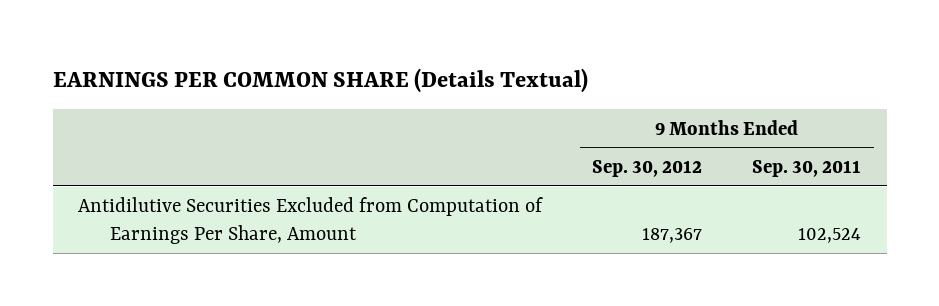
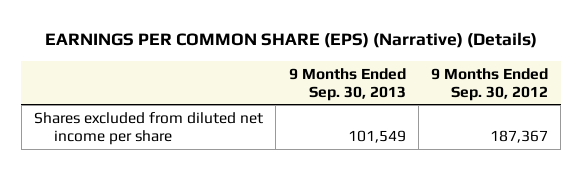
[52,68,588,94] EARNINGS PER COMMON SHARE (Details Textual) -> [45,32,538,49] EARNINGS PER COMMON SHARE (EPS) (Narrative) (Details)
[752,159,862,177] Sep. 30, 2011 -> none
none -> [288,67,406,101] 9 Months Ended Sep. 30, 2013
[77,197,543,244] Antidilutive Securities Excluded from Computation of Earnings Per Share, Amount -> [34,111,264,145] Shares excluded from diluted net income per share

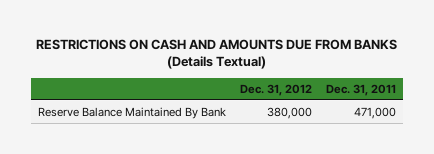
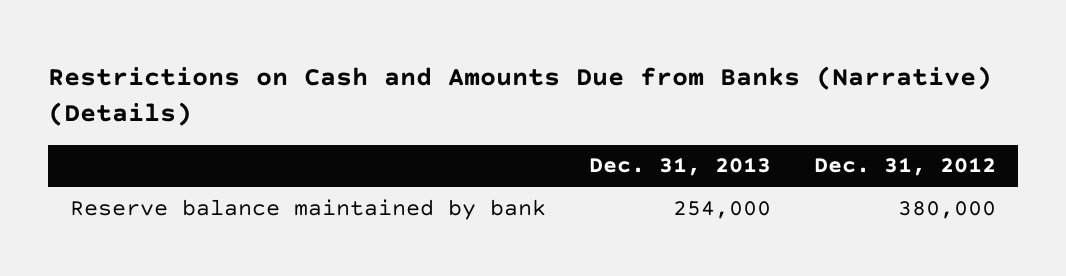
[36,38,398,70] RESTRICTIONS ON CASH AND AMOUNTS DUE FROM BANKS (Details Textual) -> [48,65,993,127] Restrictions on Cash and Amounts Due from Banks (Narrative) (Details)
[326,83,397,96] Dec. 31, 2011 -> none
none -> [589,157,772,177] Dec. 31, 2013
[37,106,226,119] Reserve Balance Maintained By Bank -> [70,198,547,220] Reserve balance maintained by bank

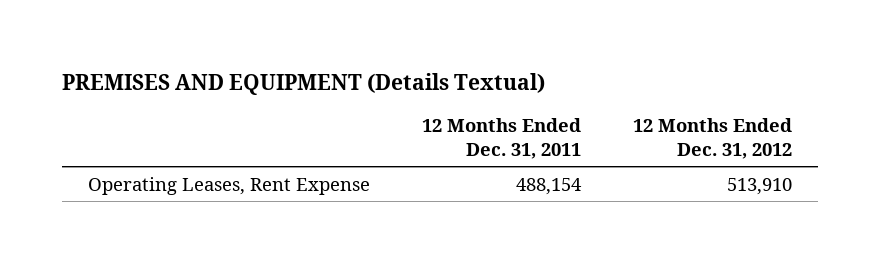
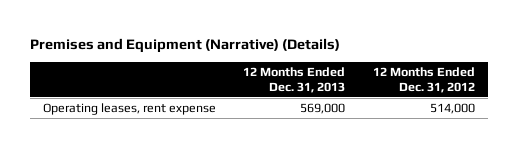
[61,73,545,96] PREMISES AND EQUIPMENT (Details Textual) -> [29,38,340,54] Premises and Equipment (Narrative) (Details)
[421,118,581,159] 12 Months Ended Dec. 31, 2011 -> none
none -> [243,66,346,94] 12 Months Ended Dec. 31, 2013
[87,176,370,195] Operating Leases, Rent Expense -> [43,102,217,115] Operating leases, rent expense
[727,177,793,195] 513,910 -> [429,102,475,114] 514,000

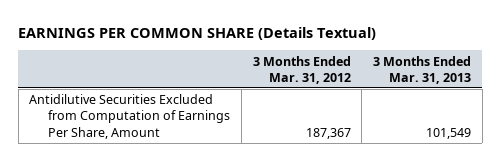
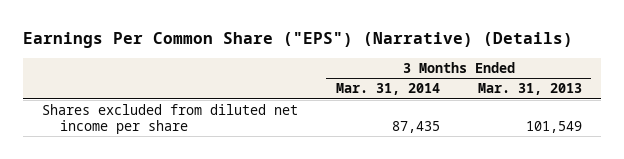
[18,26,377,40] EARNINGS PER COMMON SHARE (Details Textual) -> [22,31,573,48] Earnings Per Common Share ("EPS") (Narrative) (Details)
[252,55,351,84] 3 Months Ended Mar. 31, 2012 -> none
none -> [335,83,440,96] Mar. 31, 2014
[29,94,231,139] Antidilutive Securities Excluded from Computation of Earnings Per Share, Amount -> [41,104,298,135] Shares excluded from diluted net income per share

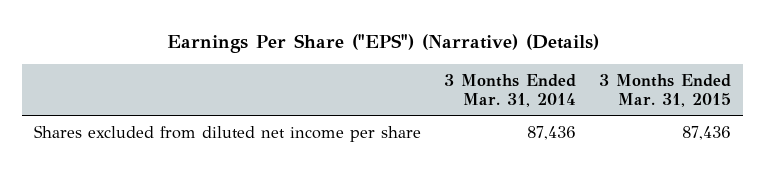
[22,31,573,48] Earnings Per Common Share ("EPS") (Narrative) (Details) -> [166,33,599,53] Earnings Per Share ("EPS") (Narrative) (Details)
[477,83,582,96] Mar. 31, 2013 -> none
none -> [599,73,732,107] 3 Months Ended Mar. 31, 2015
[391,121,440,134] 87,435 -> [527,125,577,140] 87,436

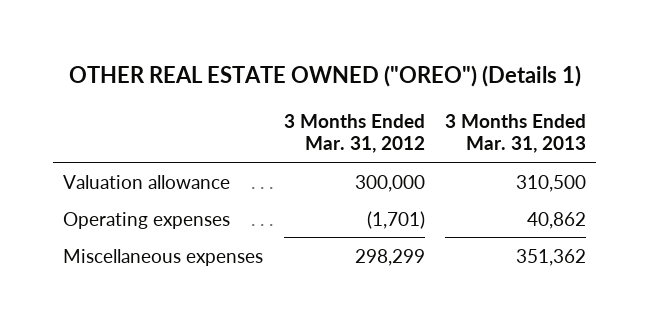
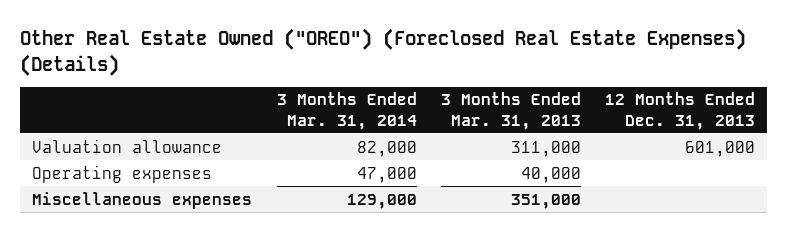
[68,64,581,87] OTHER REAL ESTATE OWNED ("OREO") (Details 1) -> [20,28,747,76] Other Real Estate Owned ("OREO") (Foreclosed Real Estate Expenses) (Details)
[283,113,425,154] 3 Months Ended Mar. 31, 2012 -> none
none -> [276,92,417,130] 3 Months Ended Mar. 31, 2014
none -> [605,92,756,130] 12 Months Ended Dec. 31, 2013
[515,174,586,192] 310,500 -> [510,140,581,157] 311,000
[526,211,586,229] 40,862 -> [520,166,581,183] 40,000
[515,248,586,266] 351,362 -> [510,193,581,209] 351,000

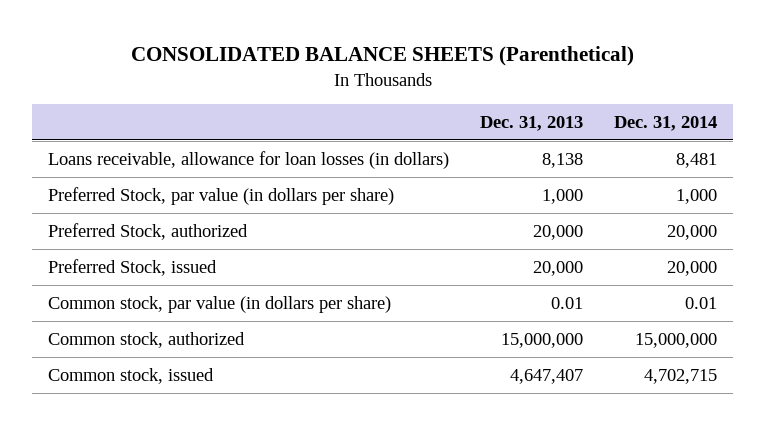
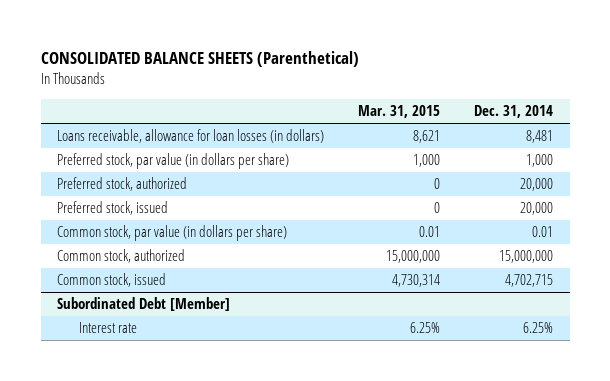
[480,115,584,131] Dec. 31, 2013 -> none
none -> [358,105,441,119] Mar. 31, 2015
[47,186,394,205] Preferred Stock, par value (in dollars per share) -> [57,153,290,170] Preferred stock, par value (in dollars per share)
[47,222,248,240] Preferred Stock, authorized -> [57,177,188,192] Preferred stock, authorized
[47,258,217,276] Preferred Stock, issued -> [57,201,169,216] Preferred stock, issued
none -> [57,297,231,312] Subordinated Debt [Member]
none -> [78,322,137,334] Interest rate

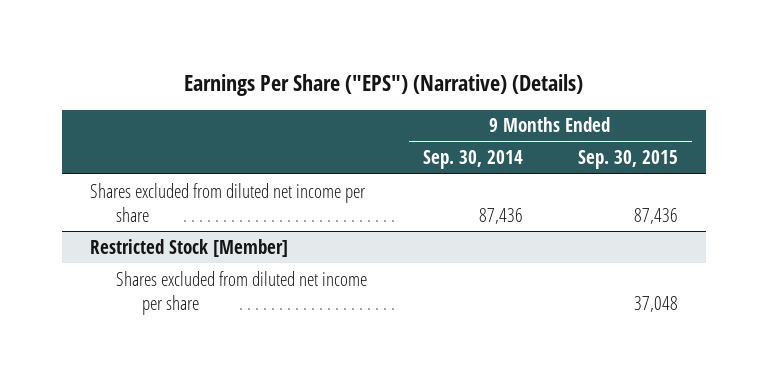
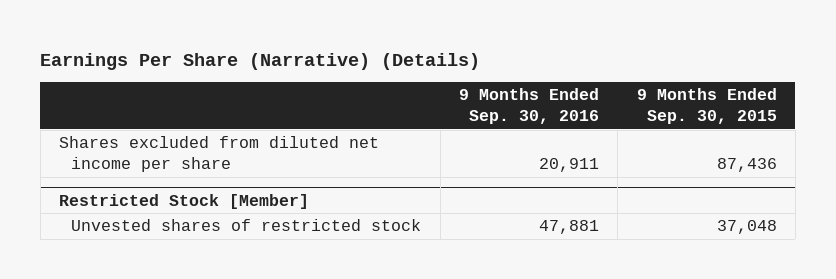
[184,74,584,97] Earnings Per Share ("EPS") (Narrative) (Details) -> [40,52,481,70] Earnings Per Share (Narrative) (Details)
[422,150,523,170] Sep. 30, 2014 -> none
none -> [459,88,600,125] 9 Months Ended Sep. 30, 2016
[116,270,368,315] Shares excluded from diluted net income per share -> [71,219,422,232] Unvested shares of restricted stock

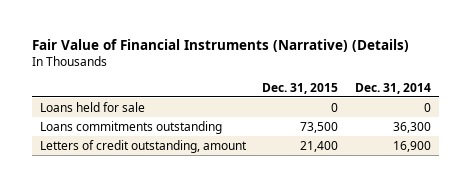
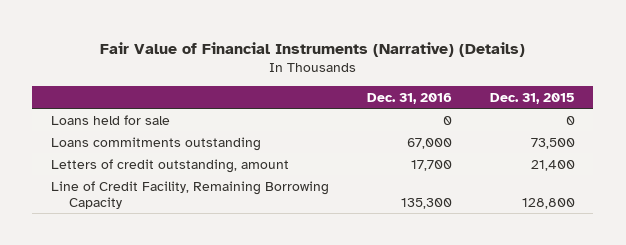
[354,82,431,94] Dec. 31, 2014 -> none
none -> [366,92,452,104] Dec. 31, 2016
none -> [51,180,330,209] Line of Credit Facility, Remaining Borrowing Capacity

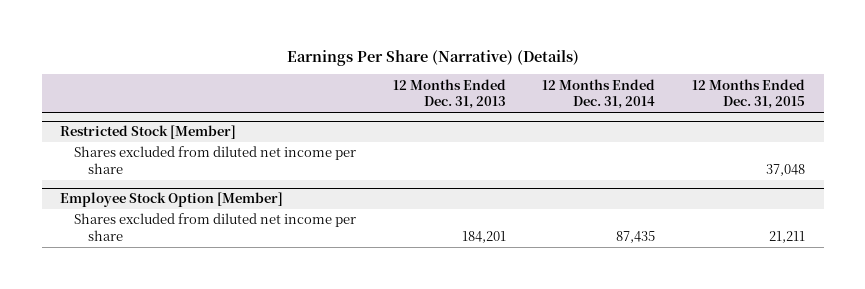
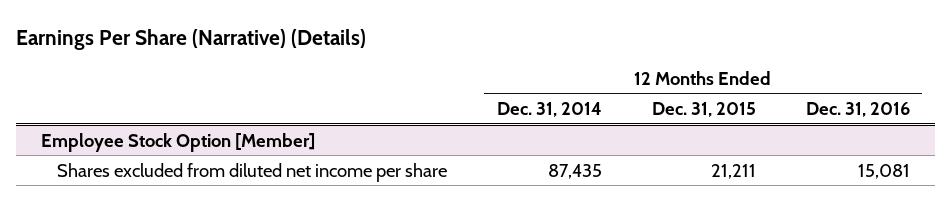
[392,78,506,110] 12 Months Ended Dec. 31, 2013 -> none
none -> [805,101,910,117] Dec. 31, 2016
[60,125,237,140] Restricted Stock [Member] -> none
[73,146,356,174] Shares excluded from diluted net income per share -> none

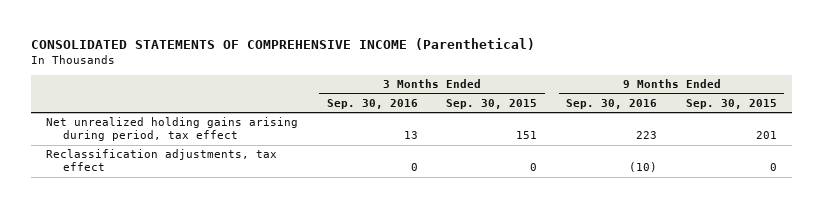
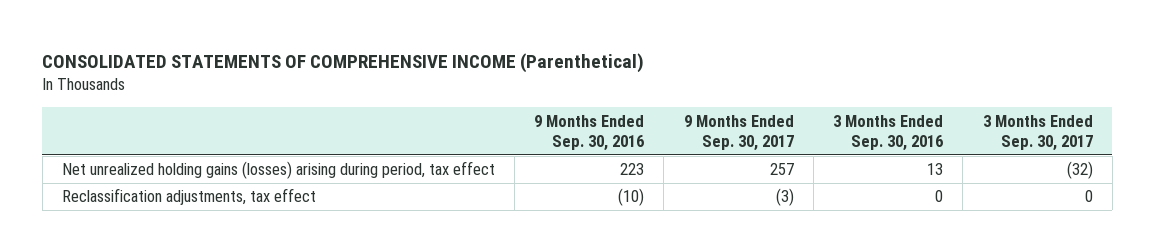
[446,99,538,110] Sep. 30, 2015 -> none
[686,99,778,110] Sep. 30, 2015 -> none
none -> [683,114,794,152] 9 Months Ended Sep. 30, 2017
none -> [982,114,1093,152] 3 Months Ended Sep. 30, 2017
[45,117,298,142] Net unrealized holding gains arising during period, tax effect -> [61,161,495,180] Net unrealized holding gains (losses) arising during period, tax effect

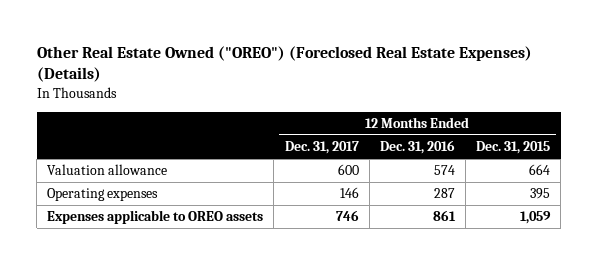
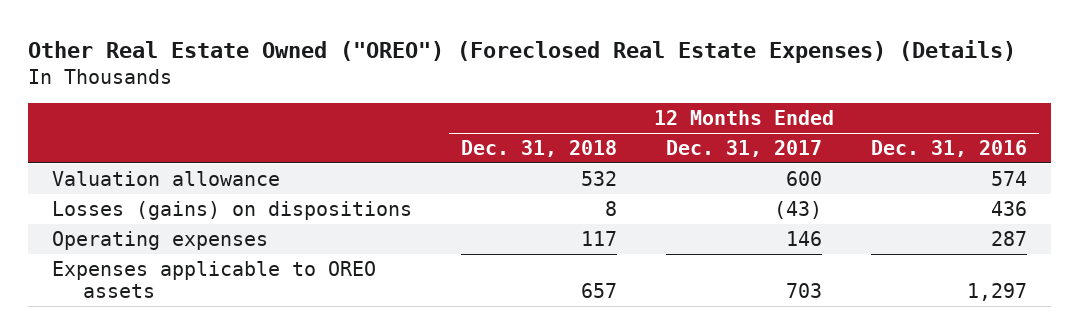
[476,141,551,155] Dec. 31, 2015 -> none
none -> [461,139,618,157] Dec. 31, 2018
none -> [52,200,413,220] Losses (gains) on dispositions
[335,210,359,222] 746 -> [785,283,822,299] 703
[432,210,456,222] 861 -> [966,283,1027,302] 1,297

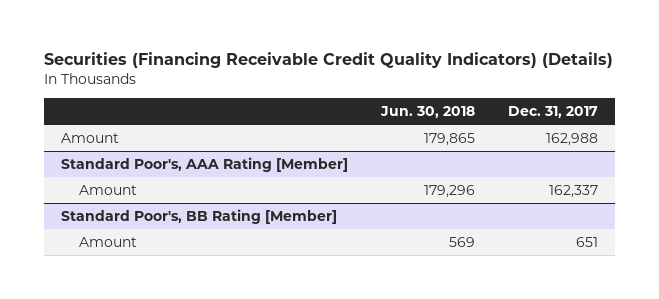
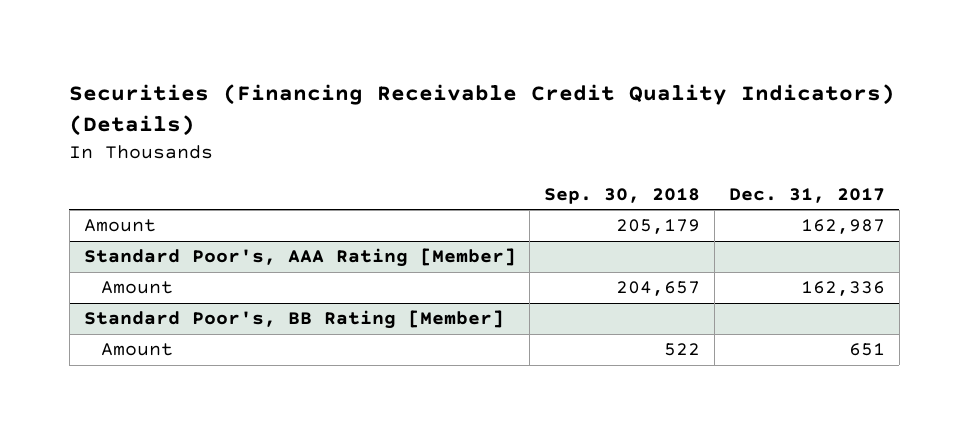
[379,105,475,118] Jun. 30, 2018 -> none
none -> [544,187,701,204] Sep. 30, 2018
[546,132,599,146] 162,988 -> [800,219,885,235] 162,987
[549,184,599,198] 162,337 -> [800,281,885,297] 162,336

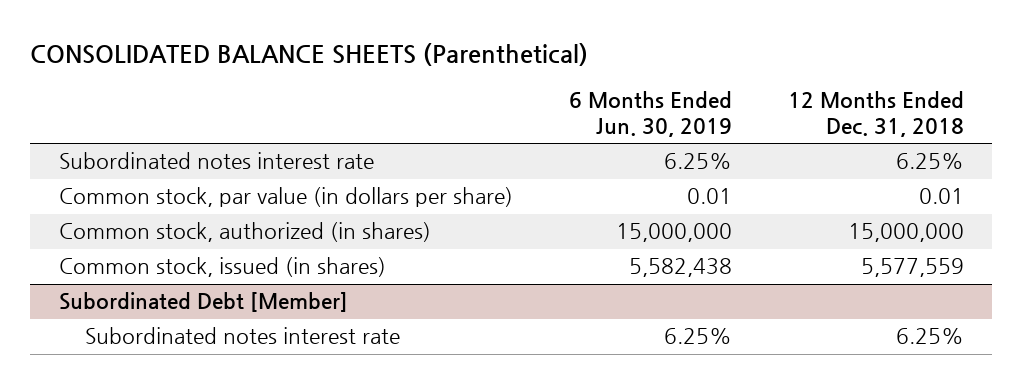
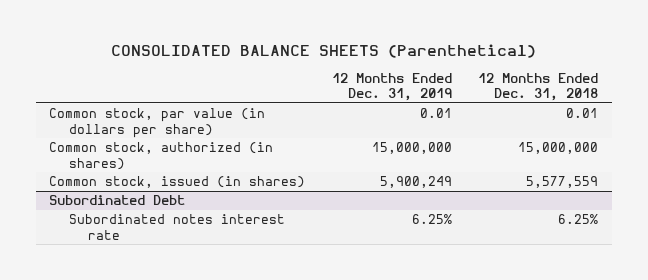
[568,91,732,138] 6 Months Ended Jun. 30, 2019 -> none
none -> [331,72,452,102] 12 Months Ended Dec. 31, 2019
[58,152,374,170] Subordinated notes interest rate -> none
[58,292,348,313] Subordinated Debt [Member] -> [49,195,186,206] Subordinated Debt

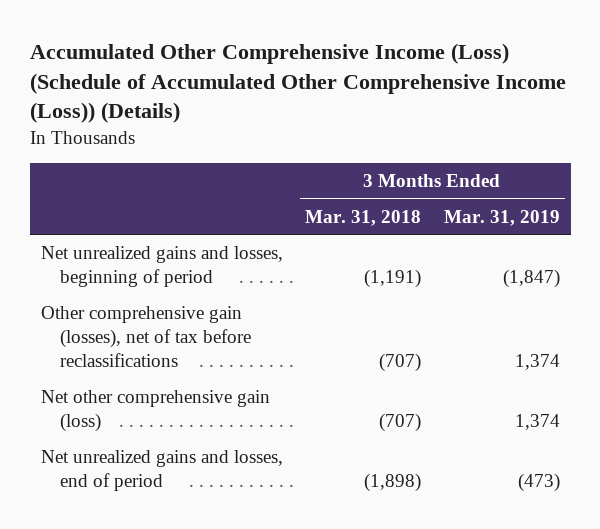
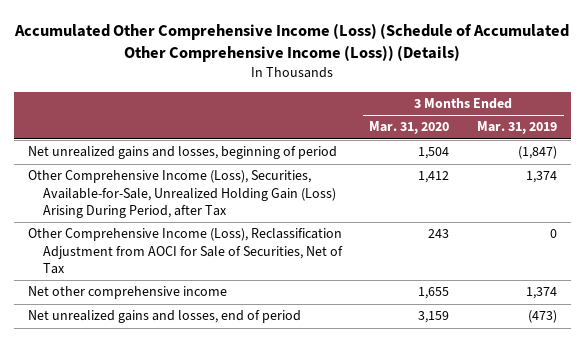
[305,209,422,226] Mar. 31, 2018 -> none
none -> [369,121,450,135] Mar. 31, 2020
[40,306,252,368] Other comprehensive gain (losses), net of tax before reclassifications -> [27,170,336,219] Other Comprehensive Income (Loss), Securities, Available-for-Sale, Unrealized Holding Gain (Loss) Arising During Period, after Tax
none -> [27,228,343,275] Other Comprehensive Income (Loss), Reclassification Adjustment from AOCI for Sale of Securities, Net of Tax
[40,390,270,433] Net other comprehensive gain (loss) -> [27,286,227,300] Net other comprehensive income

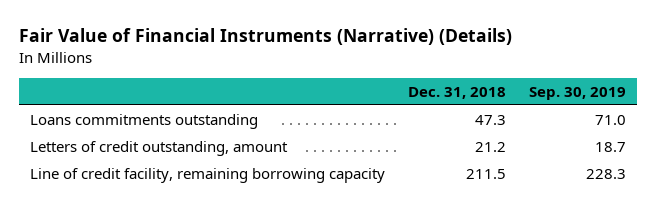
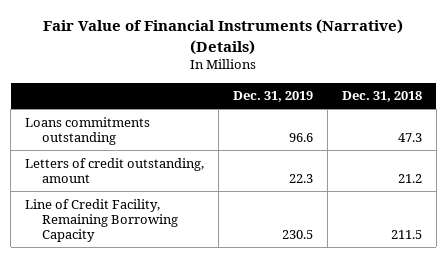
[528,86,626,100] Sep. 30, 2019 -> none
none -> [232,91,313,103] Dec. 31, 2019
[30,167,386,183] Line of credit facility, remaining borrowing capacity -> [25,198,178,242] Line of Credit Facility, Remaining Borrowing Capacity

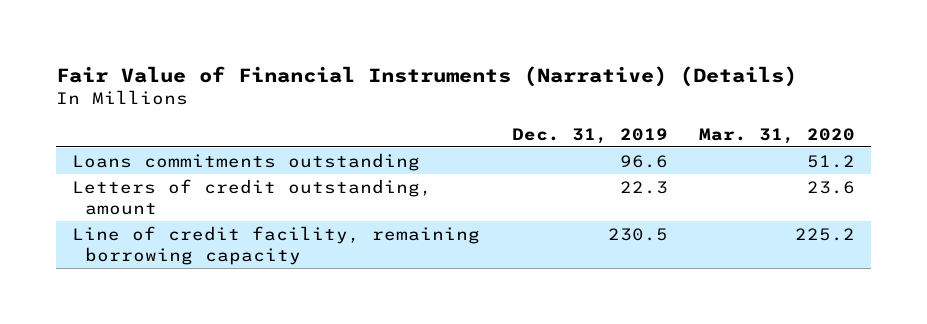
[341,91,422,103] Dec. 31, 2018 -> none
none -> [699,127,856,144] Mar. 31, 2020
[25,198,178,242] Line of Credit Facility, Remaining Borrowing Capacity -> [72,225,481,266] Line of credit facility, remaining borrowing capacity

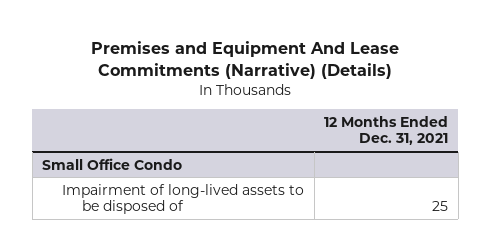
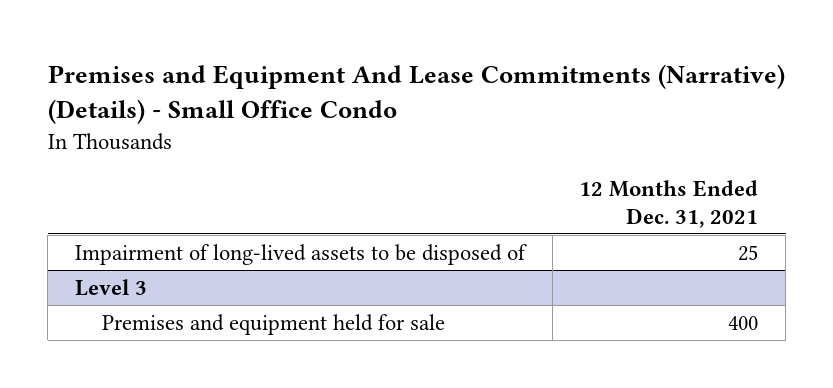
[91,41,400,79] Premises and Equipment And Lease Commitments (Narrative) (Details) -> [47,63,785,125] Premises and Equipment And Lease Commitments (Narrative) (Details) - Small Office Condo
[42,157,183,170] Small Office Condo -> none
none -> [74,278,147,296] Level 3
none -> [102,313,446,335] Premises and equipment held for sale

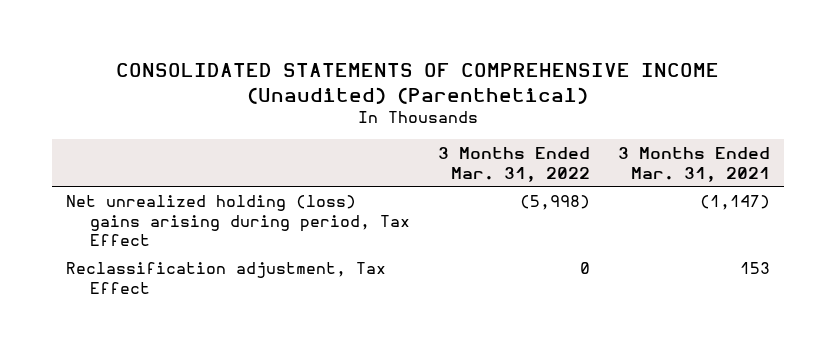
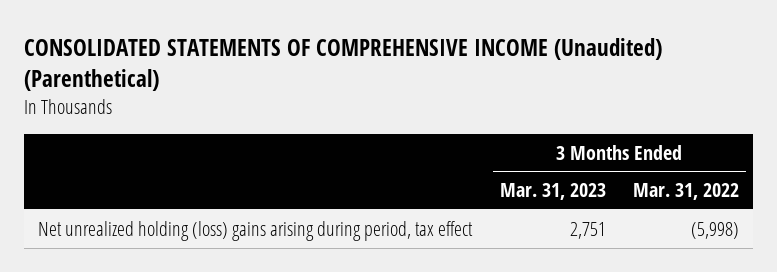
[618,146,771,182] 3 Months Ended Mar. 31, 2021 -> none
none -> [499,183,606,201] Mar. 31, 2023
[65,261,386,294] Reclassification adjustment, Tax Effect -> none
[65,194,411,247] Net unrealized holding (loss) gains arising during period, Tax Effect -> [38,220,474,241] Net unrealized holding (loss) gains arising during period, tax effect

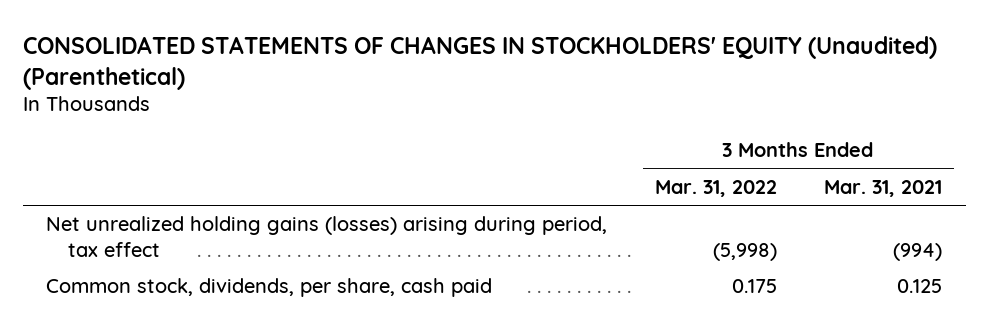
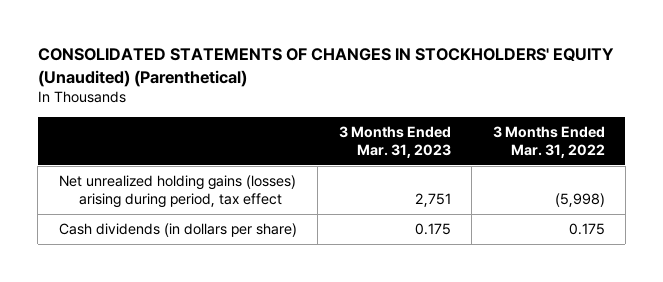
[823,179,942,197] Mar. 31, 2021 -> none
none -> [338,125,451,159] 3 Months Ended Mar. 31, 2023
[46,278,493,298] Common stock, dividends, per share, cash paid -> [58,222,297,237] Cash dividends (in dollars per share)

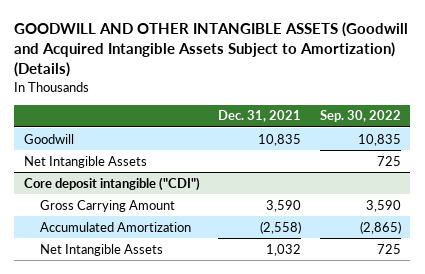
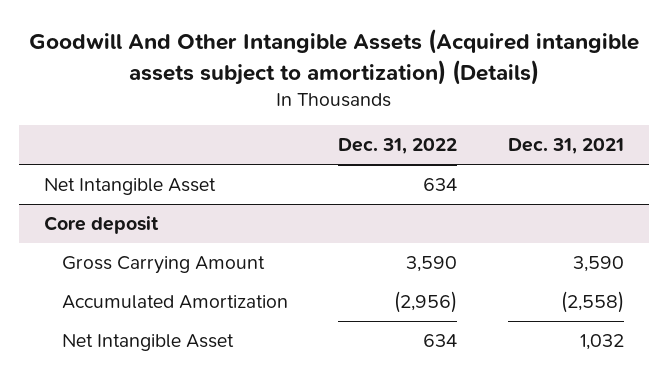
[14,22,409,78] GOODWILL AND OTHER INTANGIBLE ASSETS (Goodwill and Acquired Intangible Assets Subject to Amortization) (Details) -> [28,29,639,85] Goodwill And Other Intangible Assets (Acquired intangible assets subject to amortization) (Details)
[320,110,402,123] Sep. 30, 2022 -> none
none -> [338,138,458,155] Dec. 31, 2022
[23,133,74,144] Goodwill -> none
[23,155,147,168] Net Intangible Assets -> [43,177,216,195] Net Intangible Asset
[23,176,200,191] Core deposit intangible ("CDI") -> [43,215,159,234] Core deposit
[39,243,163,256] Net Intangible Assets -> [62,333,235,351] Net Intangible Asset

